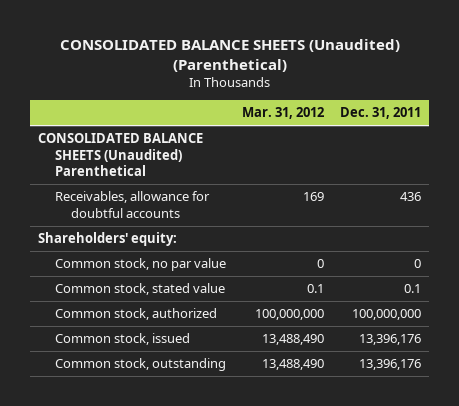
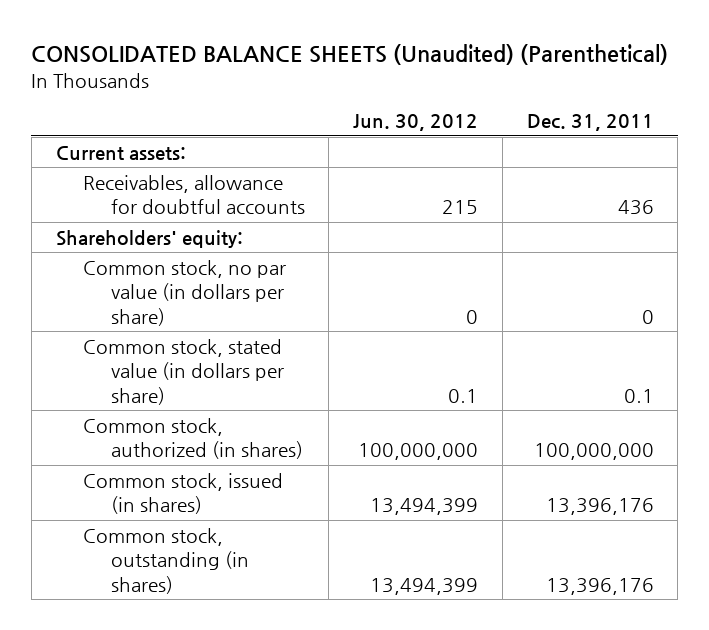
[242,107,325,120] Mar. 31, 2012 -> none
none -> [353,114,479,132] Jun. 30, 2012
[38,133,204,177] CONSOLIDATED BALANCE SHEETS (Unaudited) Parenthetical -> none
none -> [55,145,186,160] Current assets:
[54,258,226,272] Common stock, no par value -> [83,259,287,326] Common stock, no par value (in dollars per share)
[54,283,225,296] Common stock, stated value -> [83,338,284,405] Common stock, stated value (in dollars per share)
[54,308,217,321] Common stock, authorized -> [83,417,303,460] Common stock, authorized (in shares)
[54,333,190,346] Common stock, issued -> [83,472,284,515] Common stock, issued (in shares)
[54,358,226,372] Common stock, outstanding -> [83,527,249,594] Common stock, outstanding (in shares)

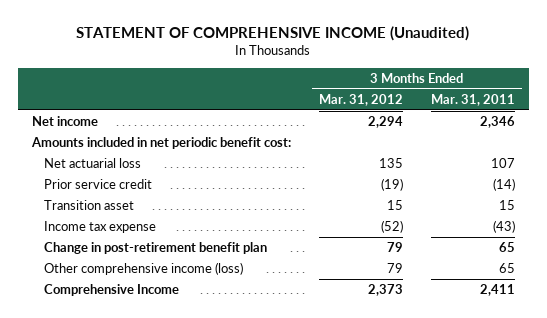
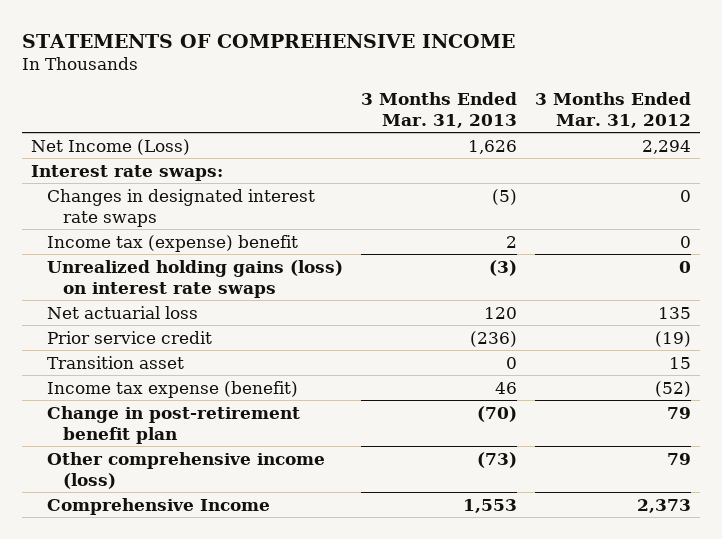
[76,25,470,41] STATEMENT OF COMPREHENSIVE INCOME (Unaudited) -> [22,33,516,48] STATEMENTS OF COMPREHENSIVE INCOME
[430,93,515,106] Mar. 31, 2011 -> none
none -> [361,91,518,128] 3 Months Ended Mar. 31, 2013
[30,137,291,150] Amounts included in net periodic benefit cost: -> none
[31,116,98,127] Net income -> [31,138,191,155] Net Income (Loss)
none -> [31,164,224,181] Interest rate swaps:
none -> [47,188,316,227] Changes in designated interest rate swaps
none -> [47,234,299,252] Income tax (expense) benefit
none -> [47,259,344,298] Unrealized holding gains (loss) on interest rate swaps
[44,221,157,234] Income tax expense -> [47,380,299,398] Income tax expense (benefit)

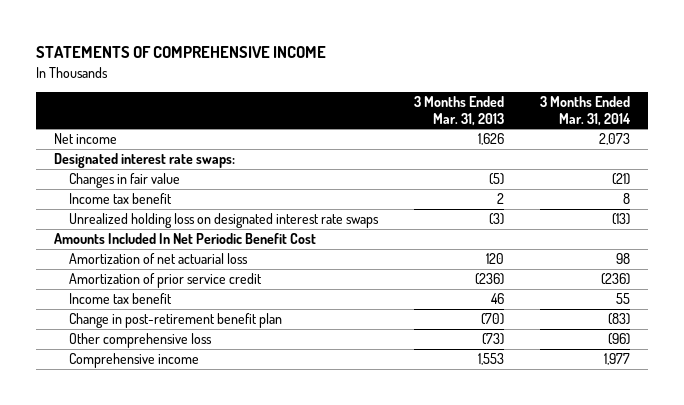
[535,91,692,128] 3 Months Ended Mar. 31, 2012 -> none
none -> [539,95,631,126] 3 Months Ended Mar. 31, 2014
[47,355,185,369] Transition asset -> none
[31,138,191,155] Net Income (Loss) -> [54,133,118,145] Net income
[31,164,224,181] Interest rate swaps: -> [54,153,236,169] Designated interest rate swaps:
[47,188,316,227] Changes in designated interest rate swaps -> [68,173,180,189] Changes in fair value
[47,234,299,252] Income tax (expense) benefit -> [68,193,172,205] Income tax benefit
[47,259,344,298] Unrealized holding gains (loss) on interest rate swaps -> [68,213,379,229] Unrealized holding loss on designated interest rate swaps
none -> [54,233,317,245] Amounts Included In Net Periodic Benefit Cost
[47,305,199,319] Net actuarial loss -> [68,253,248,265] Amortization of net actuarial loss
[47,330,213,344] Prior service credit -> [68,273,262,289] Amortization of prior service credit
[47,380,299,398] Income tax expense (benefit) -> [68,293,172,305] Income tax benefit
[47,451,326,489] Other comprehensive income (loss) -> [68,333,212,349] Other comprehensive loss
[47,497,271,515] Comprehensive Income -> [68,353,199,369] Comprehensive income

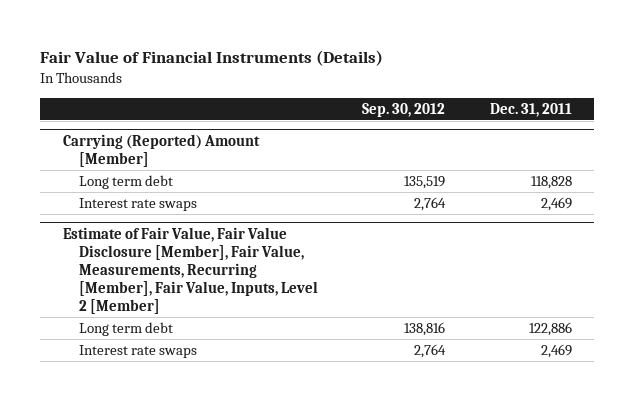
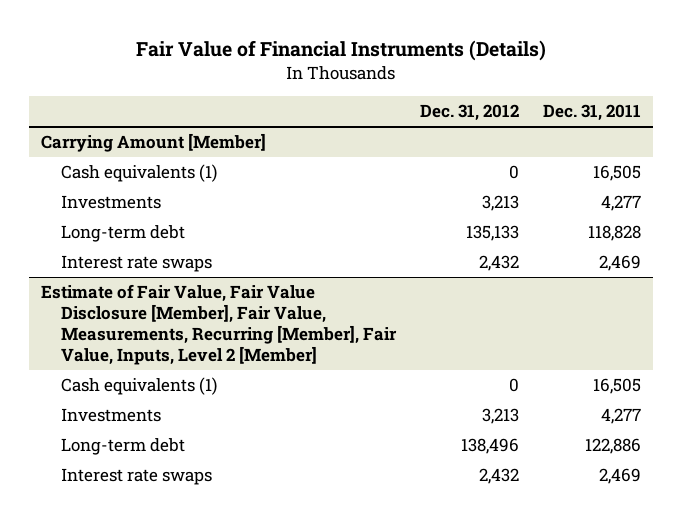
[362,103,446,118] Sep. 30, 2012 -> none
none -> [420,104,520,122] Dec. 31, 2012
[62,133,260,167] Carrying (Reported) Amount [Member] -> [40,133,266,153] Carrying Amount [Member]
none -> [61,164,218,183] Cash equivalents (1)
none -> [61,195,162,210] Investments
[79,174,174,189] Long term debt -> [61,225,186,243] Long-term debt
none -> [61,377,218,396] Cash equivalents (1)
none -> [61,408,162,423] Investments
[79,321,174,336] Long term debt -> [61,438,186,456] Long-term debt

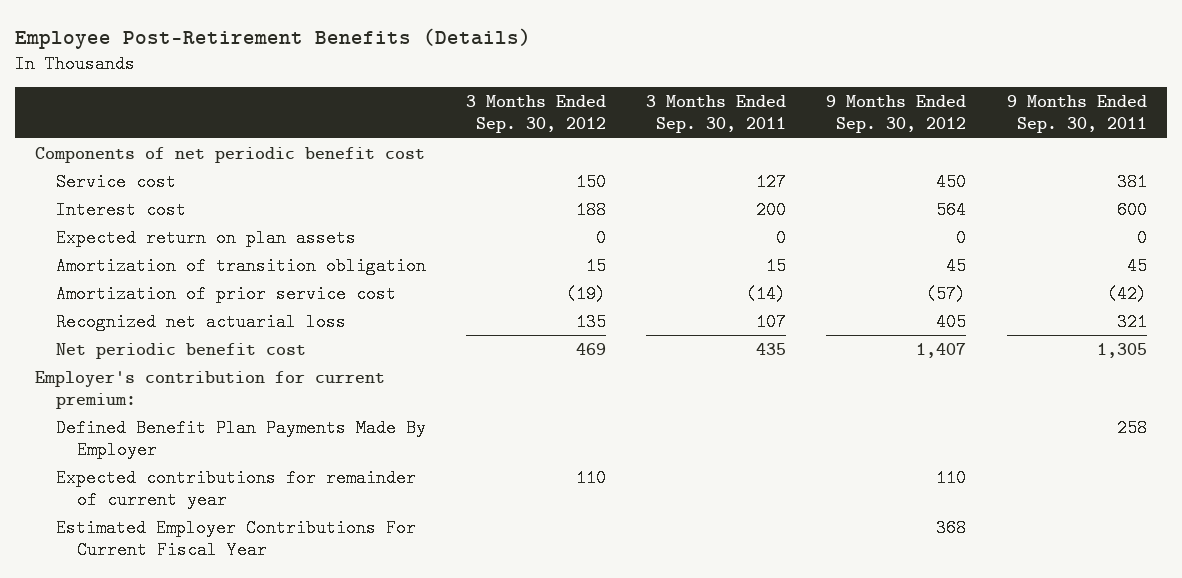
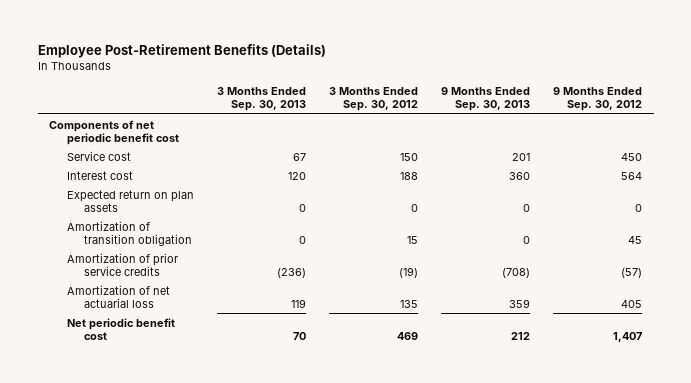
[646,95,787,134] 3 Months Ended Sep. 30, 2011 -> none
[1006,95,1147,134] 9 Months Ended Sep. 30, 2011 -> none
none -> [216,87,306,112] 3 Months Ended Sep. 30, 2013
none -> [440,87,530,112] 9 Months Ended Sep. 30, 2013
[55,284,396,303] Amortization of prior service cost -> [66,252,178,276] Amortization of prior service credits
[55,312,346,331] Recognized net actuarial loss -> [66,284,170,308] Amortization of net actuarial loss
[34,370,385,409] Employer's contribution for current premium: -> none
[55,418,426,459] Defined Benefit Plan Payments Made By Employer -> none
[55,468,416,509] Expected contributions for remainder of current year -> none
[55,518,416,559] Estimated Employer Contributions For Current Fiscal Year -> none

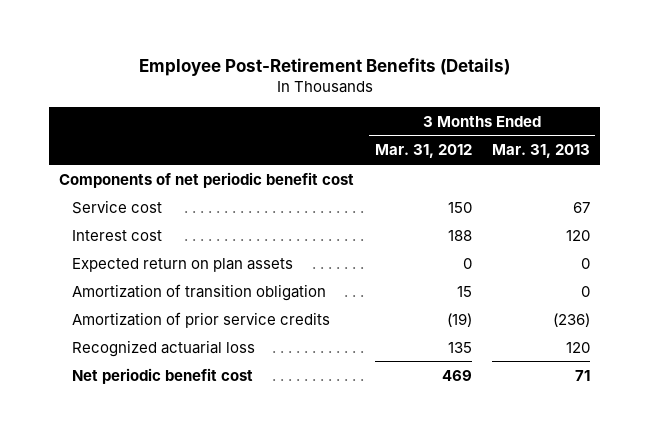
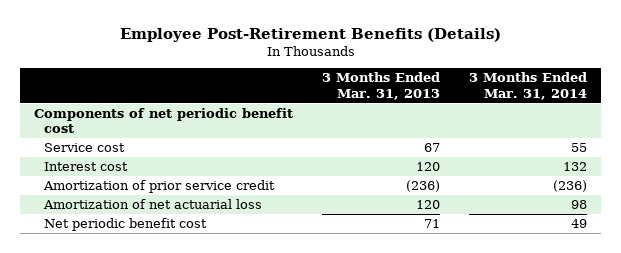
[374,144,472,159] Mar. 31, 2012 -> none
none -> [468,72,587,100] 3 Months Ended Mar. 31, 2014
[72,257,294,272] Expected return on plan assets -> none
[72,283,327,301] Amortization of transition obligation -> none
[72,339,256,357] Recognized actuarial loss -> none
[72,311,331,328] Amortization of prior service credits -> [43,180,276,194] Amortization of prior service credit
none -> [43,199,263,210] Amortization of net actuarial loss

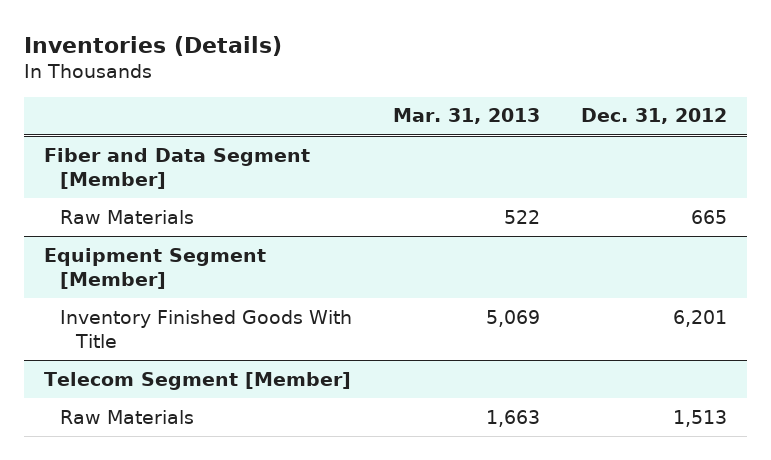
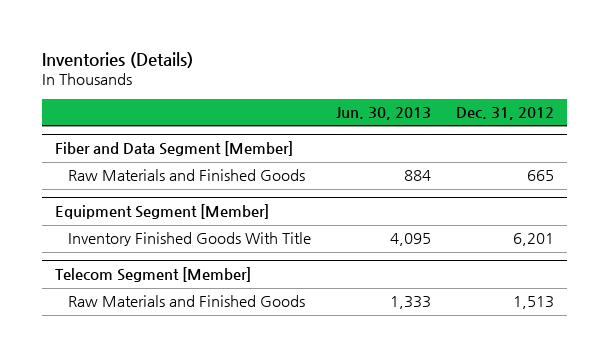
[392,108,540,125] Mar. 31, 2013 -> none
none -> [336,107,432,121] Jun. 30, 2013
[60,209,195,224] Raw Materials -> [68,169,306,182] Raw Materials and Finished Goods
[60,409,195,424] Raw Materials -> [68,295,306,308] Raw Materials and Finished Goods

